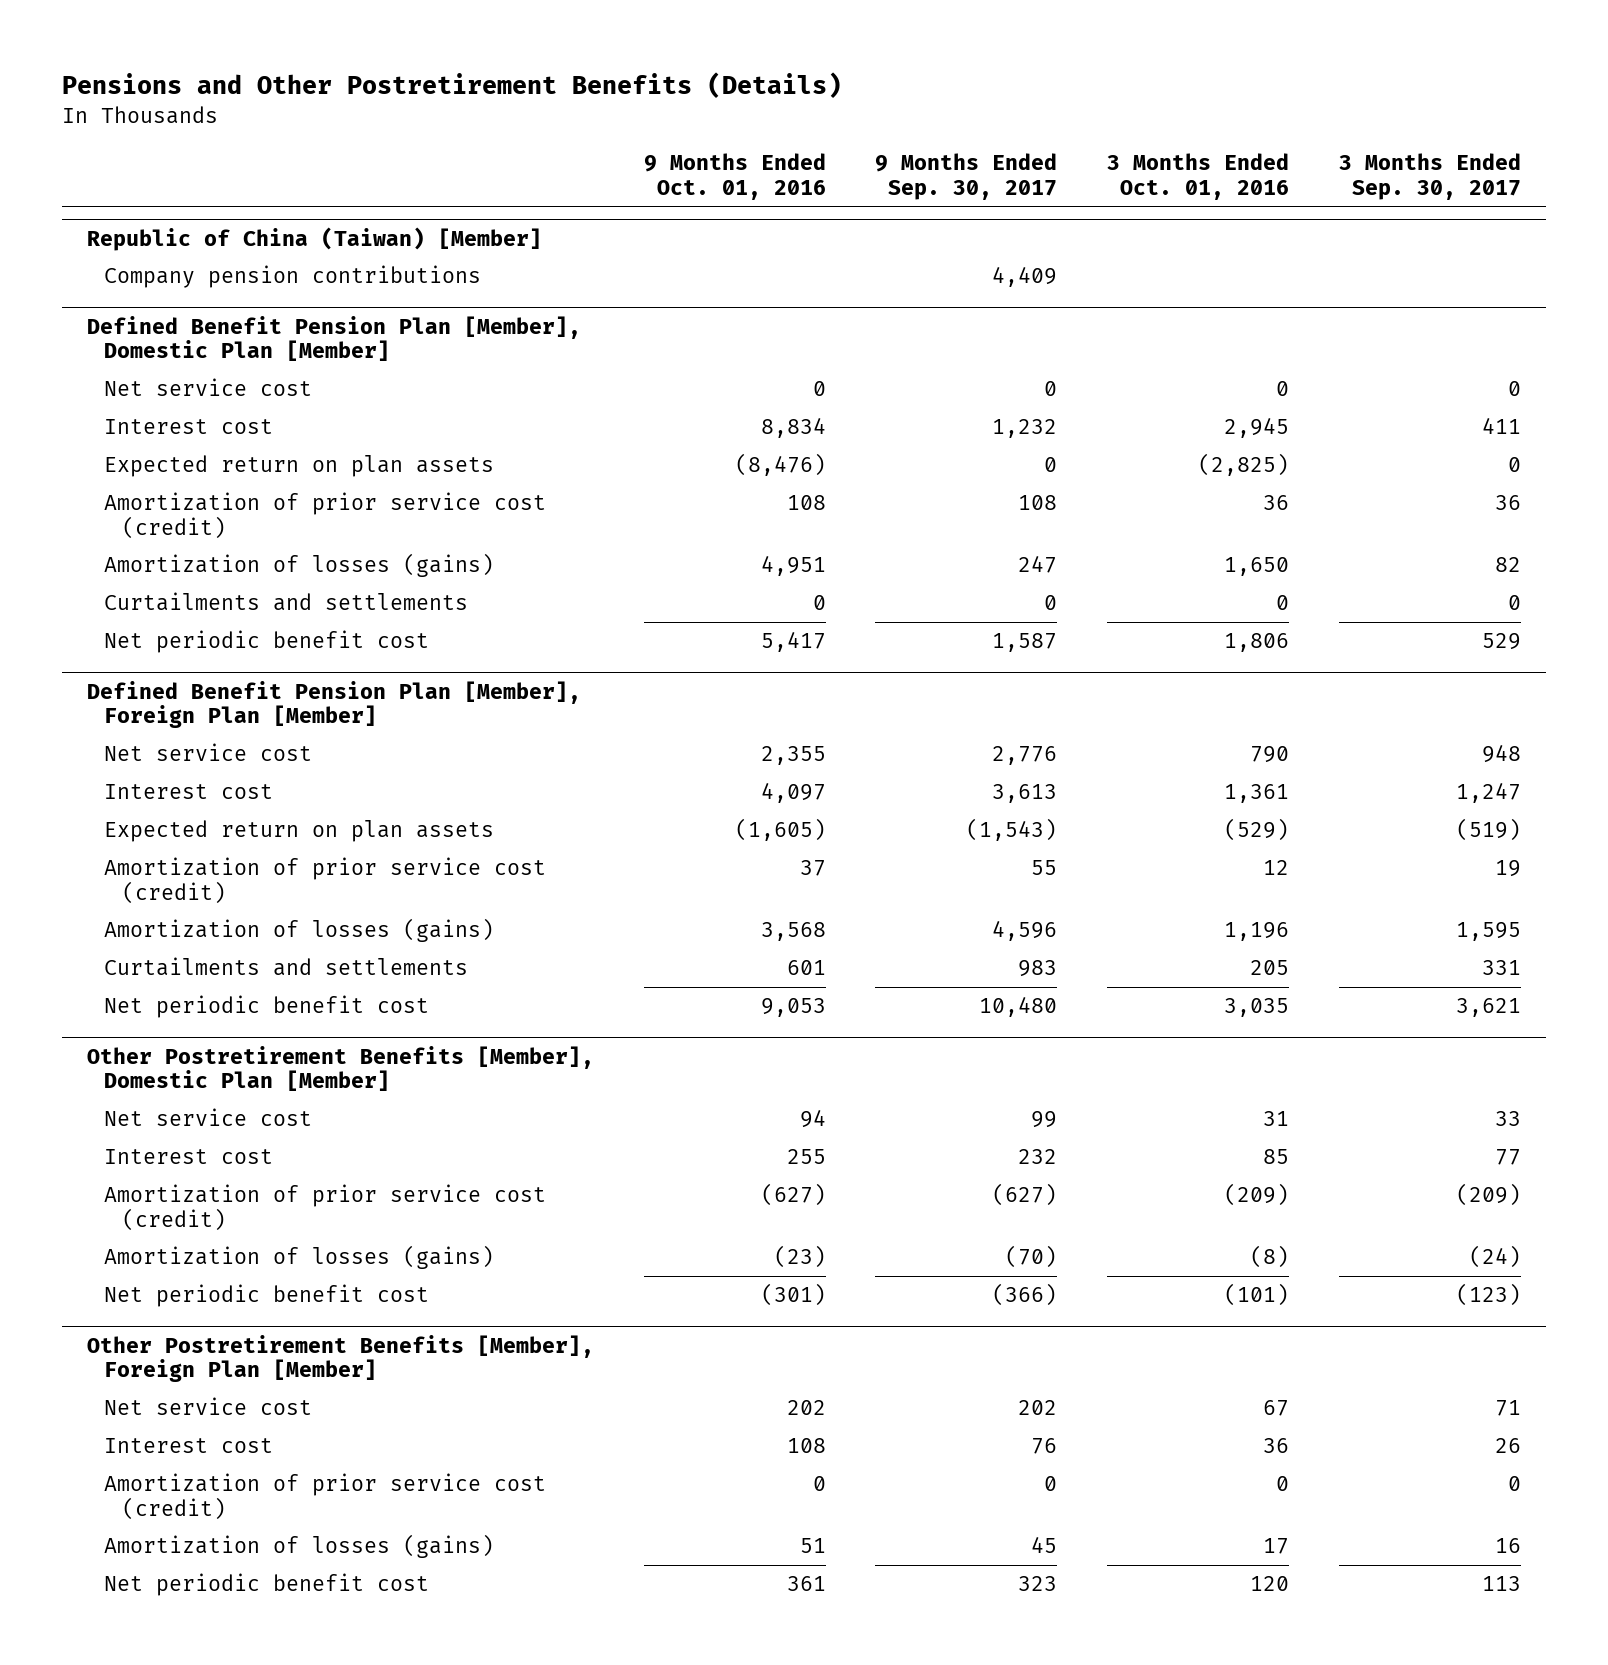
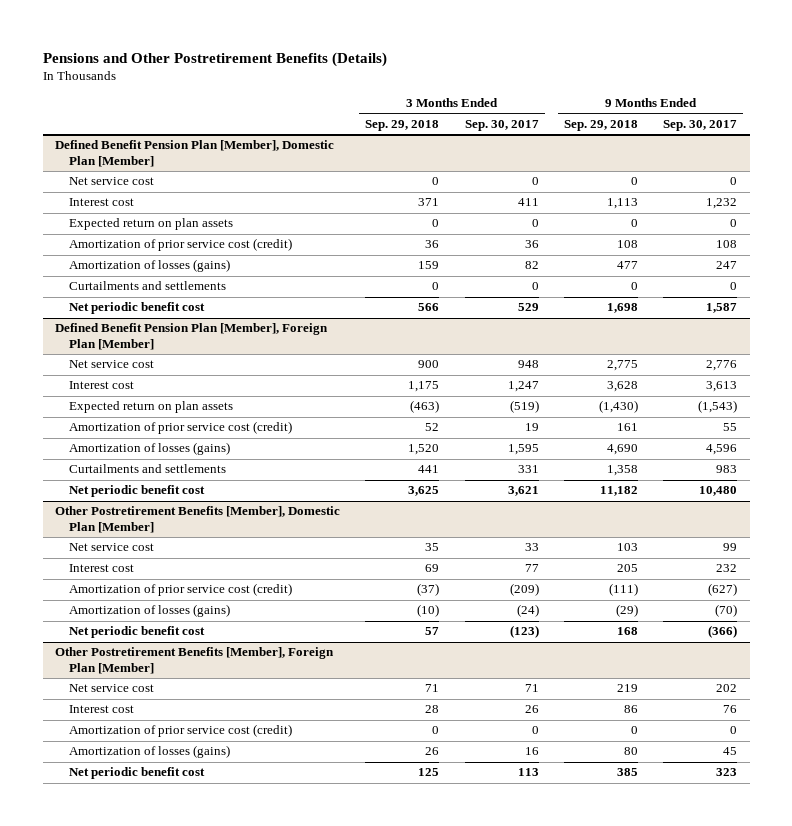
[643,153,826,200] 9 Months Ended Oct. 01, 2016 -> none
[1107,153,1290,200] 3 Months Ended Oct. 01, 2016 -> none
none -> [365,119,440,131] Sep. 29, 2018
none -> [563,119,638,131] Sep. 29, 2018
[86,226,542,251] Republic of China (Taiwan) [Member] -> none
[104,265,482,289] Company pension contributions -> none

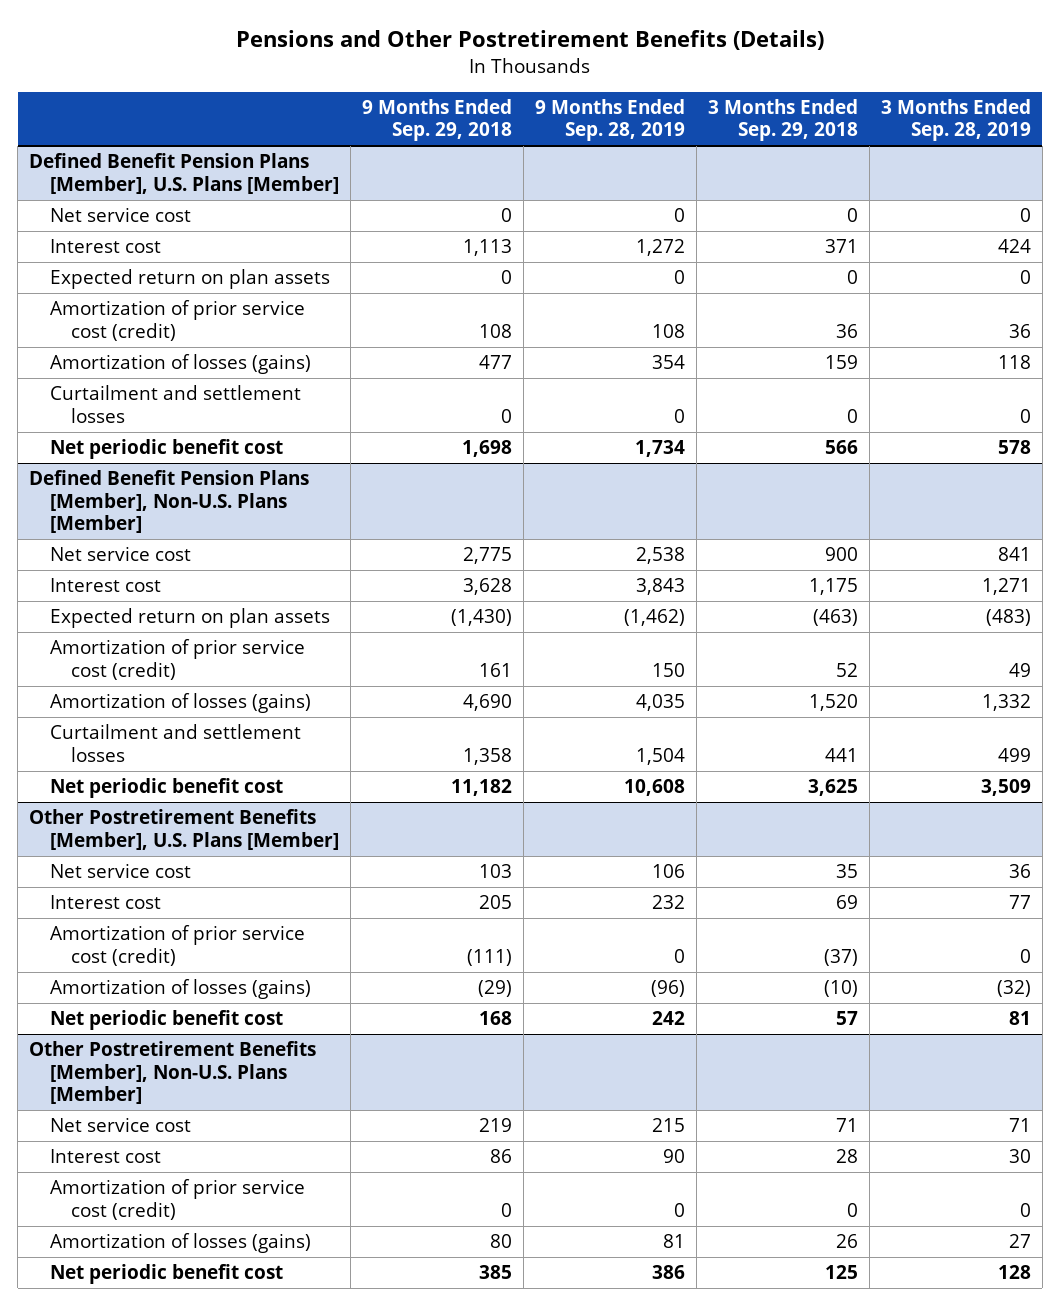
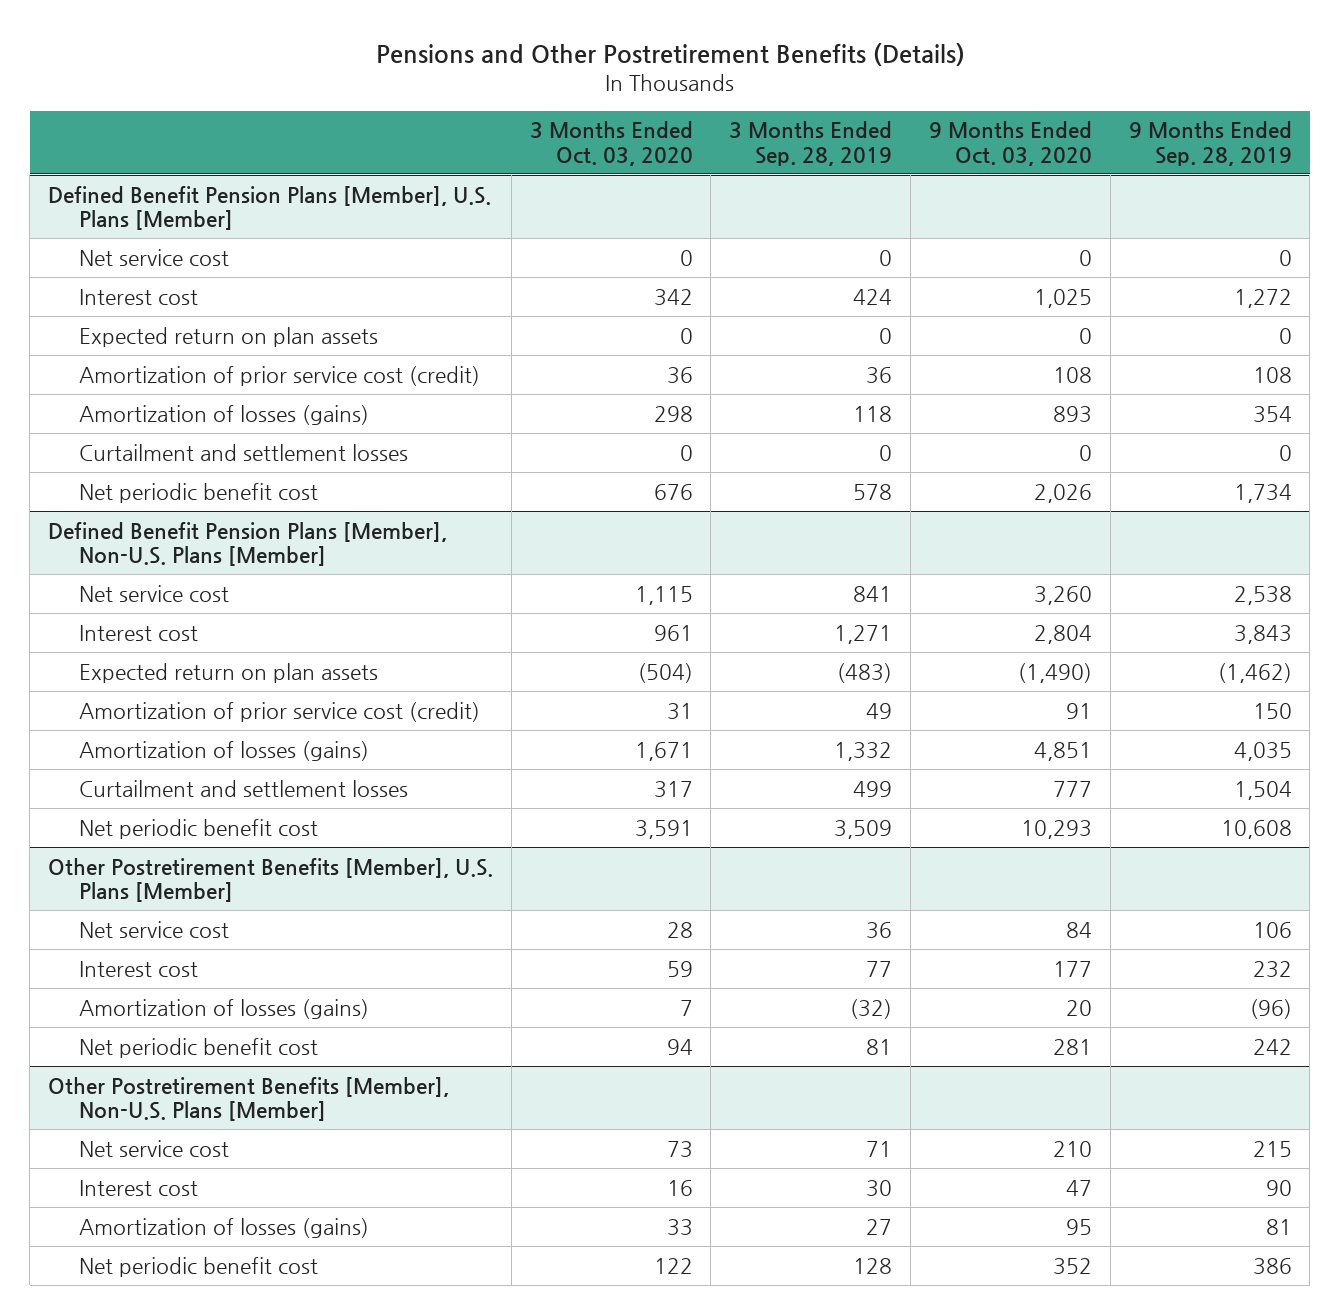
[361,99,512,142] 9 Months Ended Sep. 29, 2018 -> none
[707,99,858,142] 3 Months Ended Sep. 29, 2018 -> none
none -> [529,121,693,166] 3 Months Ended Oct. 03, 2020
none -> [928,121,1092,166] 9 Months Ended Oct. 03, 2020
[50,925,306,966] Amortization of prior service cost (credit) -> none
[50,1179,306,1220] Amortization of prior service cost (credit) -> none

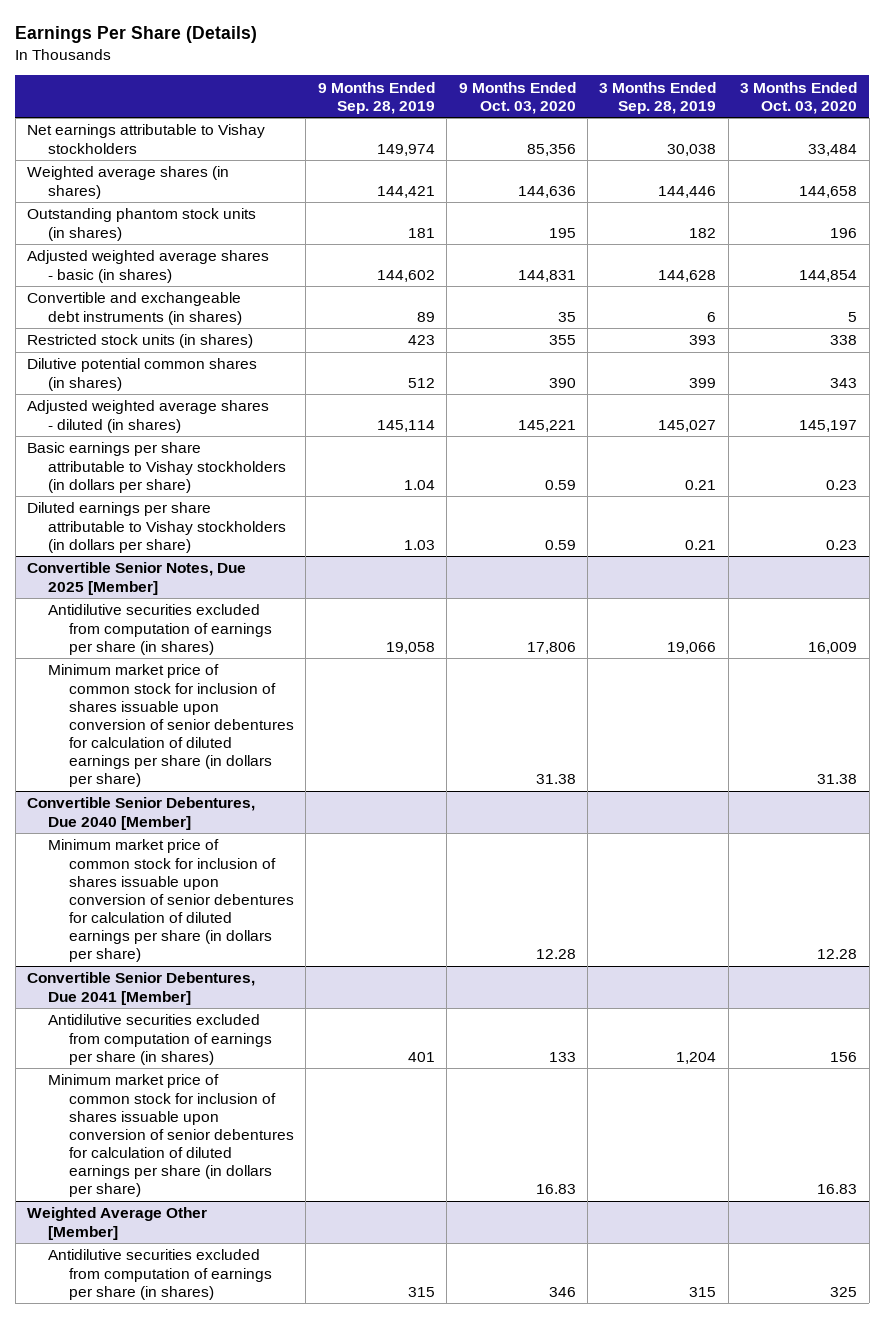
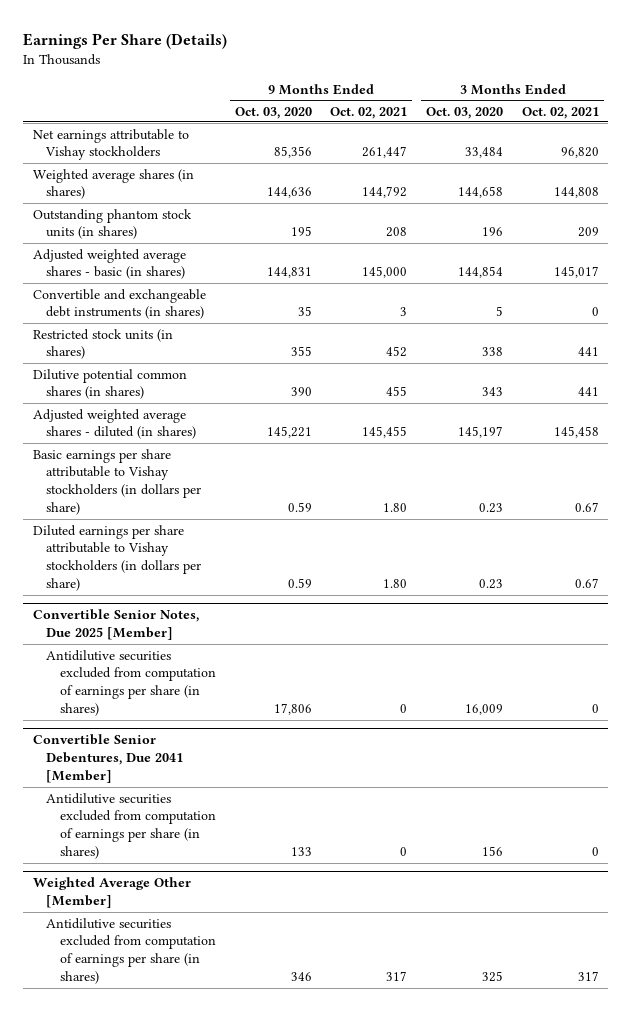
[317,81,435,114] 9 Months Ended Sep. 28, 2019 -> none
[599,81,717,114] 3 Months Ended Sep. 28, 2019 -> none
none -> [330,106,408,119] Oct. 02, 2021
none -> [521,106,599,119] Oct. 02, 2021
[48,664,295,788] Minimum market price of common stock for inclusion of shares issuable upon conversion of senior debentures for calculation of diluted earnings per share (in dollars per share) -> none
[27,797,256,830] Convertible Senior Debentures, Due 2040 [Member] -> none
[48,839,295,963] Minimum market price of common stock for inclusion of shares issuable upon conversion of senior debentures for calculation of diluted earnings per share (in dollars per share) -> none
[48,1074,295,1198] Minimum market price of common stock for inclusion of shares issuable upon conversion of senior debentures for calculation of diluted earnings per share (in dollars per share) -> none

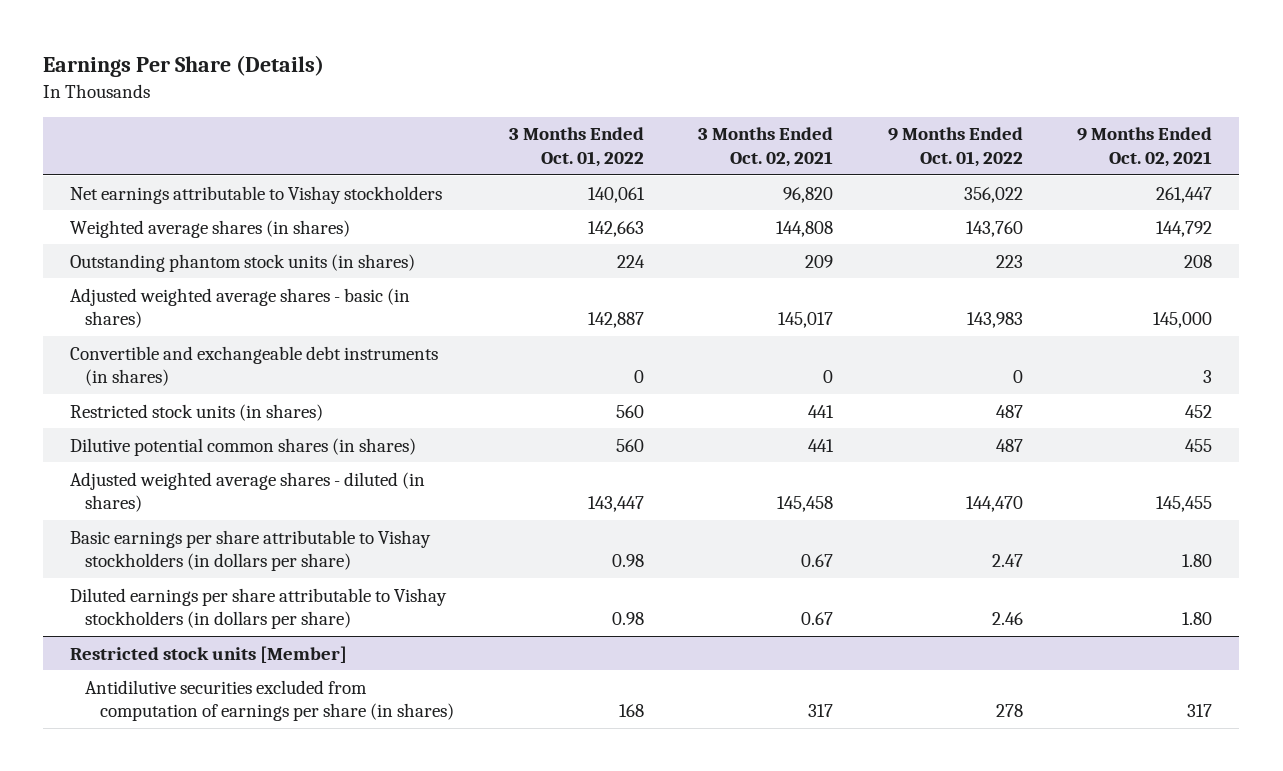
[234,106,312,119] Oct. 03, 2020 -> none
[426,106,504,119] Oct. 03, 2020 -> none
none -> [508,127,644,168] 3 Months Ended Oct. 01, 2022
none -> [887,127,1023,168] 9 Months Ended Oct. 01, 2022
[32,609,199,641] Convertible Senior Notes, Due 2025 [Member] -> none
[46,649,216,717] Antidilutive securities excluded from computation of earnings per share (in shares) -> none
[32,734,184,784] Convertible Senior Debentures, Due 2041 [Member] -> none
[46,792,216,860] Antidilutive securities excluded from computation of earnings per share (in shares) -> none
[32,877,191,909] Weighted Average Other [Member] -> none
none -> [70,645,348,663] Restricted stock units [Member]

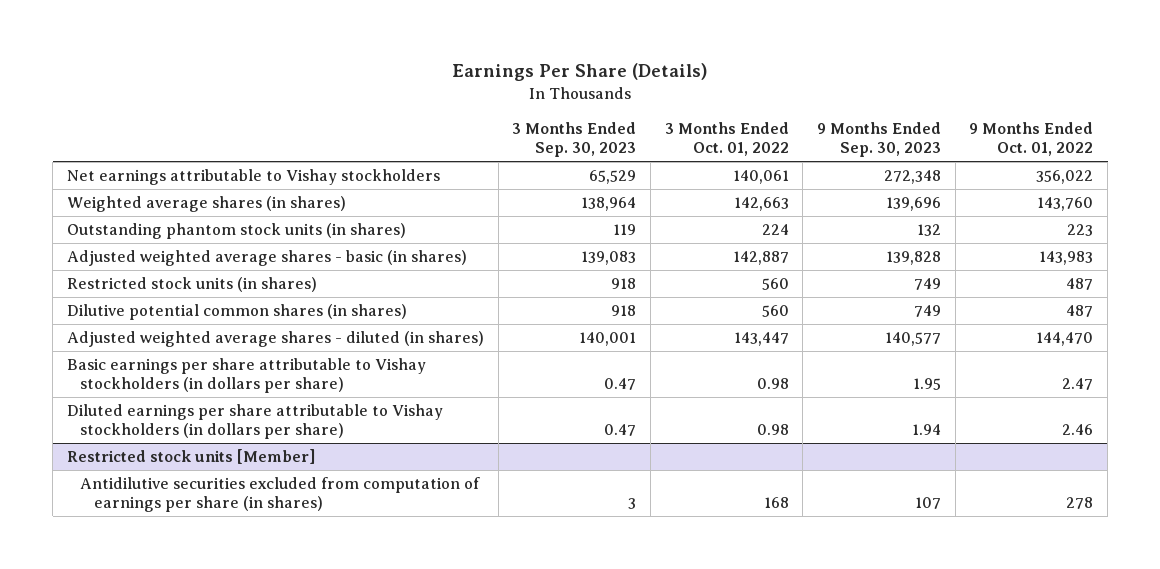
[698,127,834,168] 3 Months Ended Oct. 02, 2021 -> none
[1077,127,1213,168] 9 Months Ended Oct. 02, 2021 -> none
none -> [512,121,637,158] 3 Months Ended Sep. 30, 2023
none -> [817,121,942,158] 9 Months Ended Sep. 30, 2023
[70,345,439,387] Convertible and exchangeable debt instruments (in shares) -> none

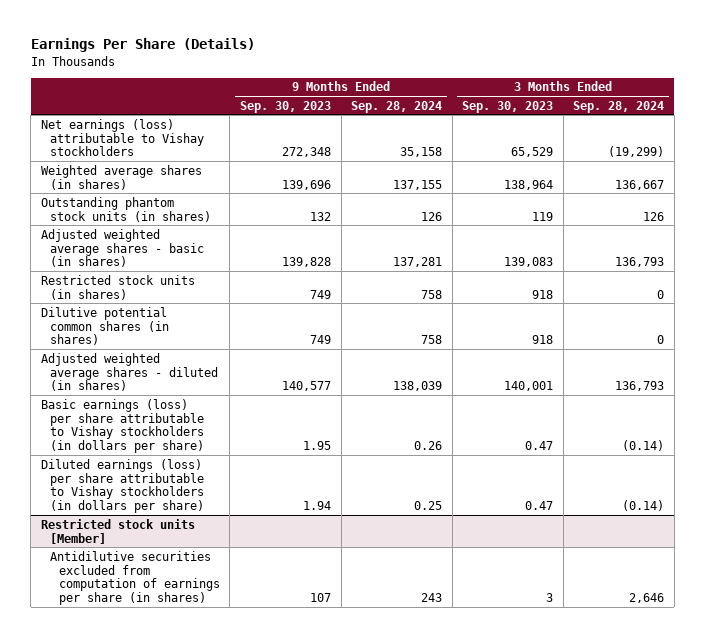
[664,121,789,157] 3 Months Ended Oct. 01, 2022 -> none
[969,121,1094,157] 9 Months Ended Oct. 01, 2022 -> none
none -> [351,100,443,113] Sep. 28, 2024
none -> [573,100,665,113] Sep. 28, 2024
[66,168,440,185] Net earnings attributable to Vishay stockholders -> [40,118,204,157] Net earnings (loss) attributable to Vishay stockholders
[66,357,426,394] Basic earnings per share attributable to Vishay stockholders (in dollars per share) -> [40,398,204,454] Basic earnings (loss) per share attributable to Vishay stockholders (in dollars per share)
[66,403,443,440] Diluted earnings per share attributable to Vishay stockholders (in dollars per share) -> [40,458,204,514] Diluted earnings (loss) per share attributable to Vishay stockholders (in dollars per share)

